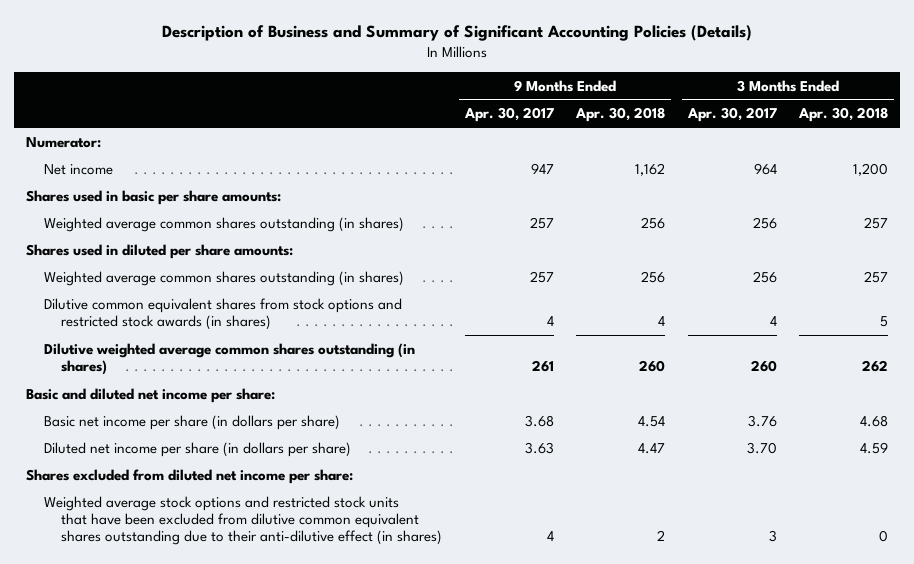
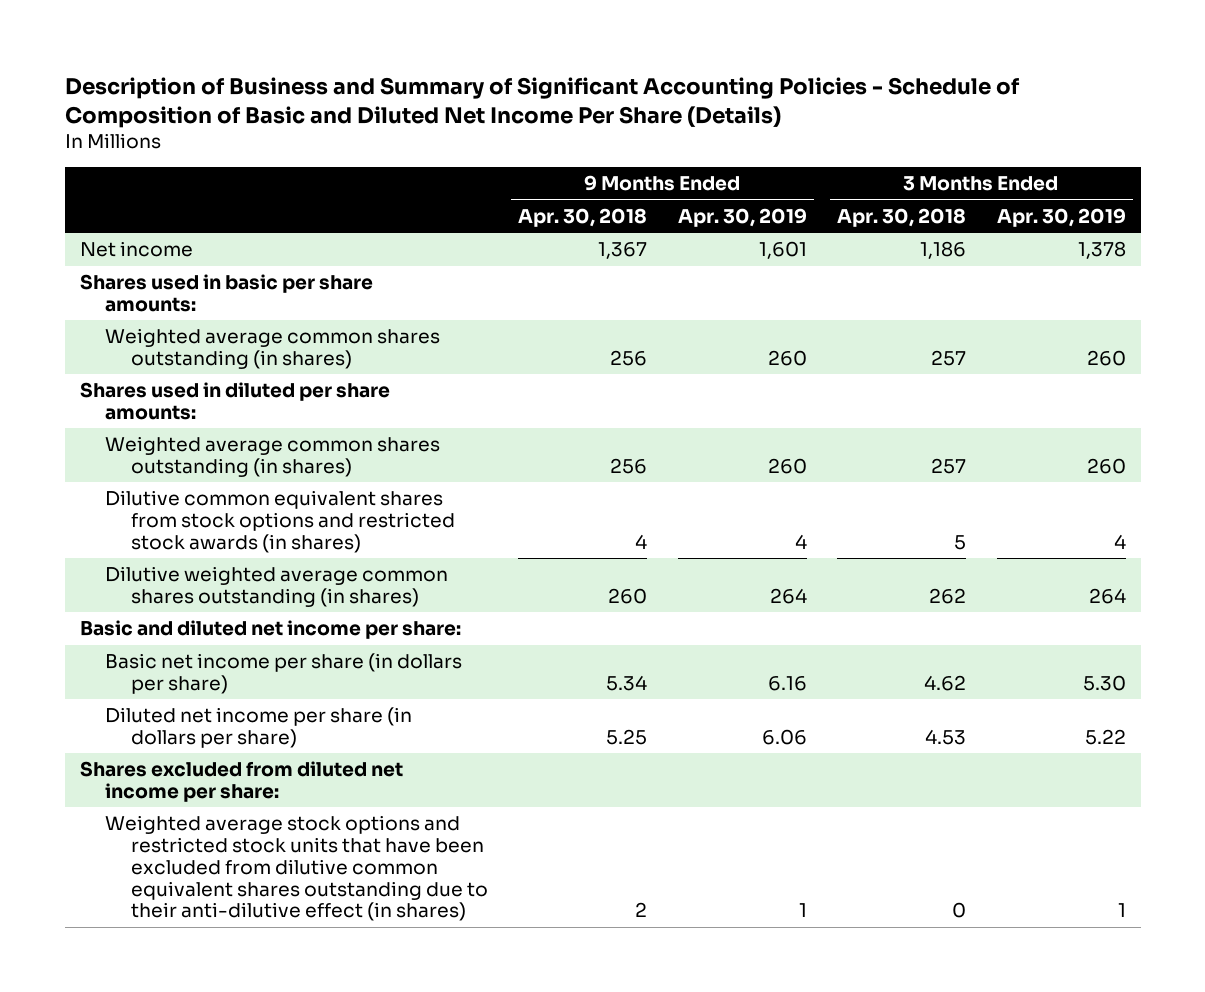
[161,25,752,42] Description of Business and Summary of Significant Accounting Policies (Details) -> [64,76,1020,128] Description of Business and Summary of Significant Accounting Policies - Schedule of Composition of Basic and Diluted Net Income Per Share (Details)
[463,107,554,123] Apr. 30, 2017 -> none
[686,107,777,123] Apr. 30, 2017 -> none
none -> [677,207,807,227] Apr. 30, 2019
none -> [996,207,1126,227] Apr. 30, 2019
[25,136,101,148] Numerator: -> none
[635,162,666,176] 1,162 -> [598,242,648,260] 1,367
[853,162,889,176] 1,200 -> [920,241,967,260] 1,186
[638,415,666,427] 4.54 -> [606,674,648,691] 5.34
[860,414,889,427] 4.68 -> [924,674,967,691] 4.62
[638,442,666,454] 4.47 -> [606,728,648,745] 5.25
[860,441,889,454] 4.59 -> [925,728,967,745] 4.53

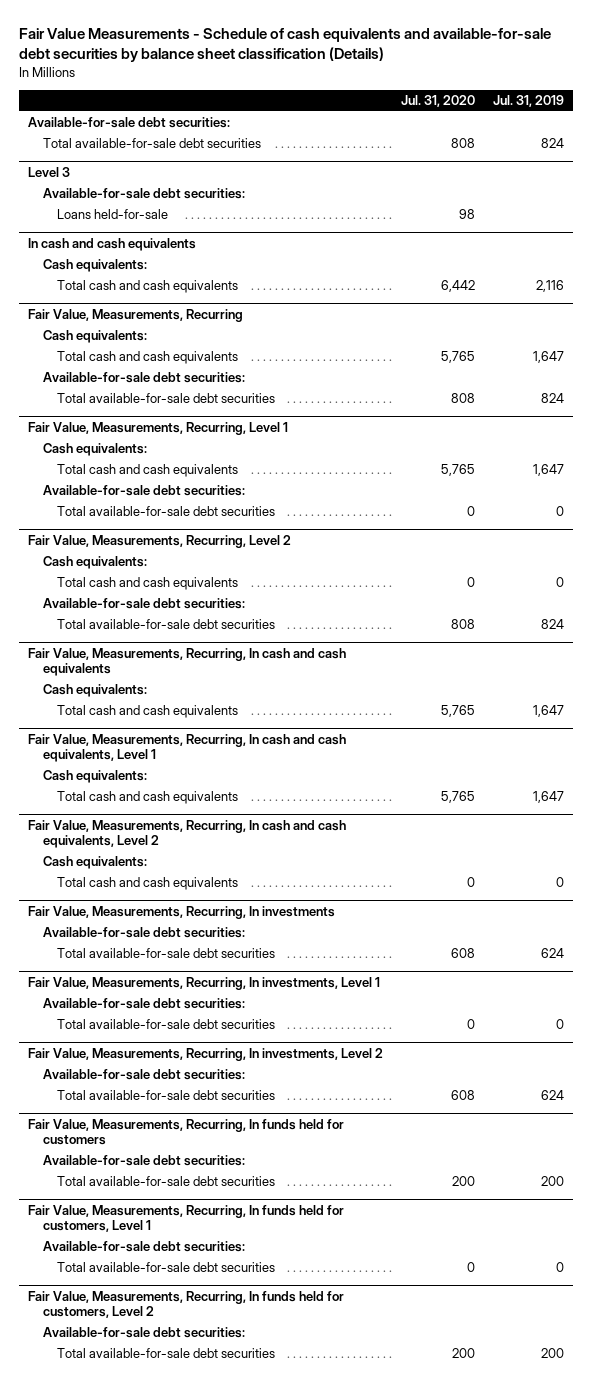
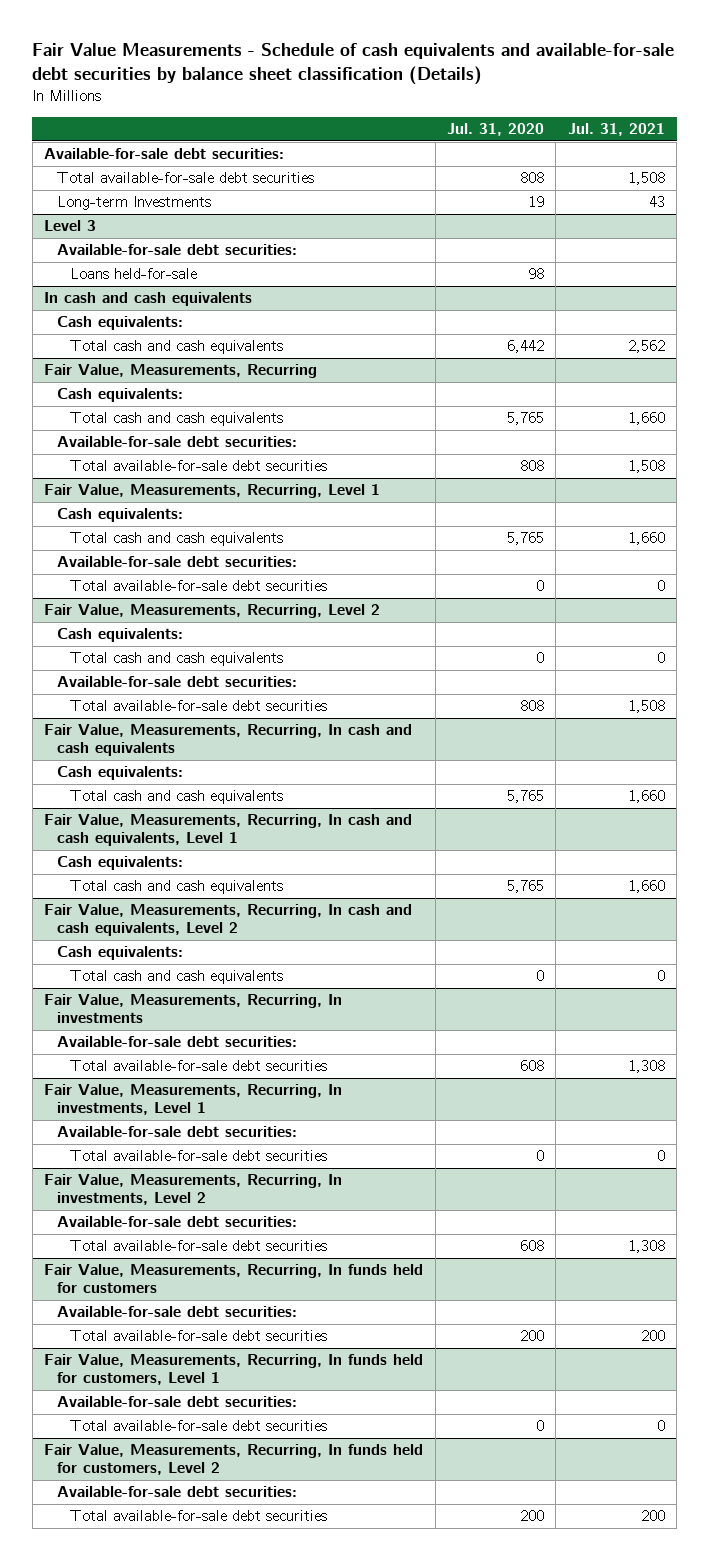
[492,94,564,107] Jul. 31, 2019 -> none
none -> [567,123,665,137] Jul. 31, 2021
none -> [56,196,211,211] Long-term Investments

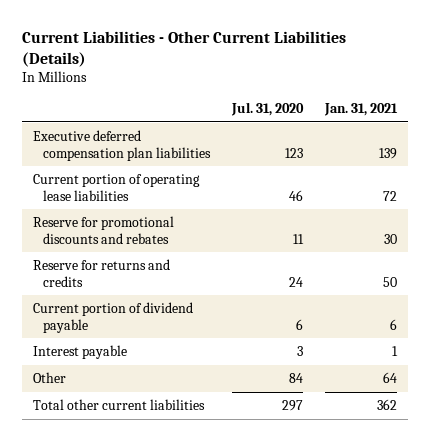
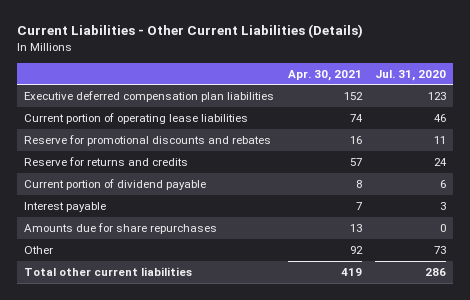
[323,102,398,116] Jan. 31, 2021 -> none
none -> [287,69,362,81] Apr. 30, 2021
none -> [23,222,217,234] Amounts due for share repurchases
[288,372,303,383] 84 -> [434,245,447,254] 73
[281,399,303,411] 297 -> [425,267,447,276] 286

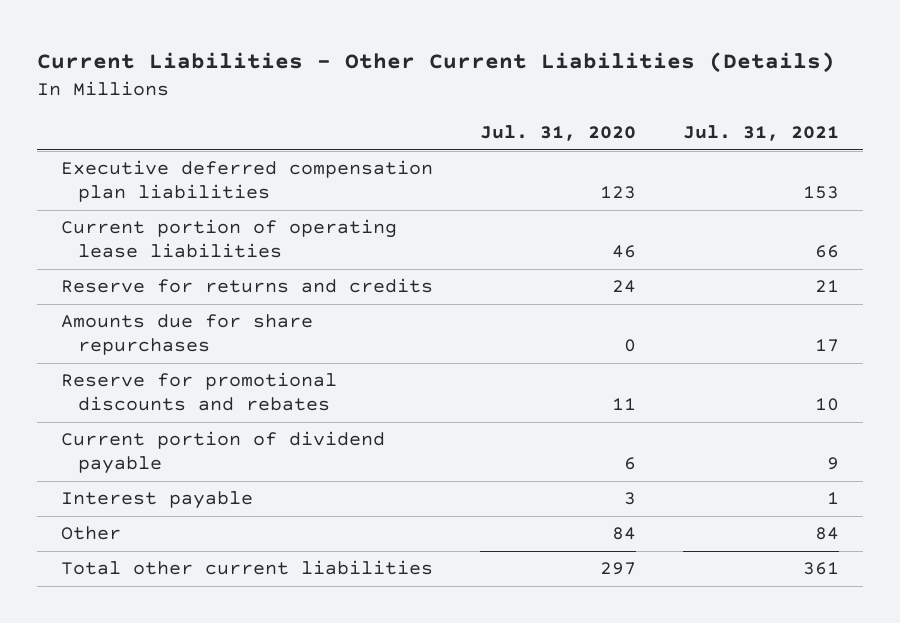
[287,69,362,81] Apr. 30, 2021 -> none
none -> [683,125,840,142] Jul. 31, 2021
[23,222,217,234] Amounts due for share repurchases -> [60,314,313,356] Amounts due for share repurchases
[23,134,271,146] Reserve for promotional discounts and rebates -> [60,372,337,412] Reserve for promotional discounts and rebates
[434,245,447,254] 73 -> [611,527,636,541] 84
[425,267,447,276] 286 -> [599,562,636,576] 297

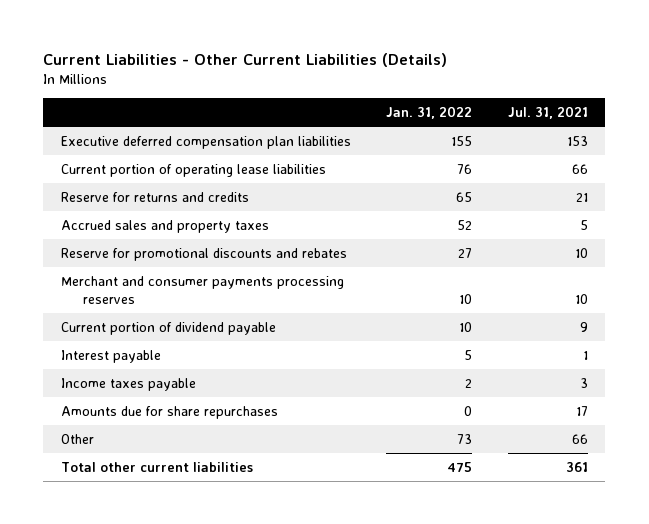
[479,125,636,142] Jul. 31, 2020 -> none
none -> [386,106,473,120] Jan. 31, 2022
none -> [60,219,269,233] Accrued sales and property taxes
none -> [60,275,344,304] Merchant and consumer payments processing reserves
none -> [60,377,196,391] Income taxes payable
[60,314,313,356] Amounts due for share repurchases -> [60,405,278,419] Amounts due for share repurchases
[815,527,840,541] 84 -> [571,433,588,444] 66

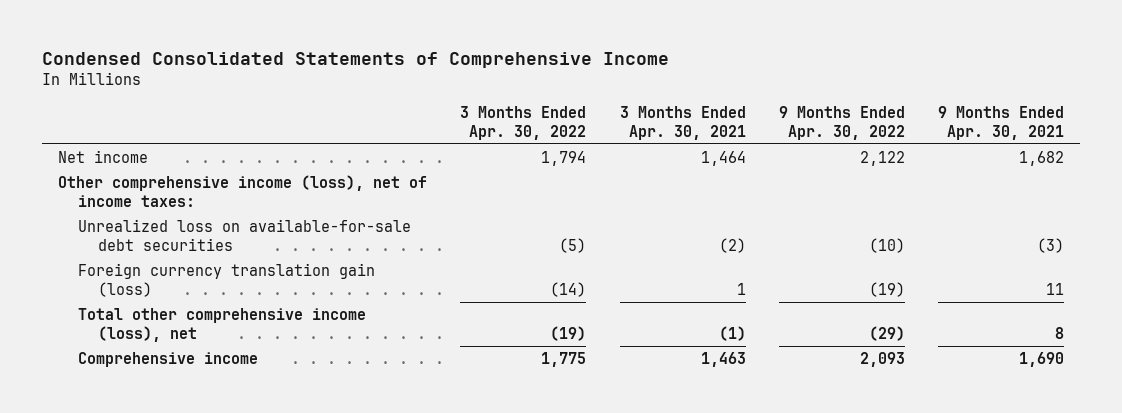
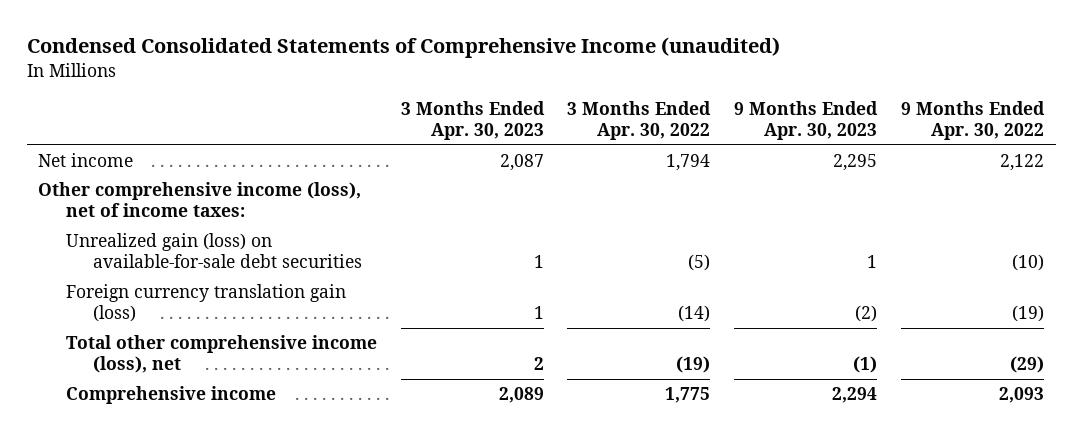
[41,51,669,68] Condensed Consolidated Statements of Comprehensive Income -> [26,37,780,59] Condensed Consolidated Statements of Comprehensive Income (unaudited)
[619,106,746,140] 3 Months Ended Apr. 30, 2021 -> none
[937,106,1064,140] 9 Months Ended Apr. 30, 2021 -> none
none -> [400,101,545,141] 3 Months Ended Apr. 30, 2023
none -> [734,101,879,141] 9 Months Ended Apr. 30, 2023
[77,218,411,251] Unrealized loss on available-for-sale debt securities -> [65,232,363,269] Unrealized gain (loss) on available-for-sale debt securities

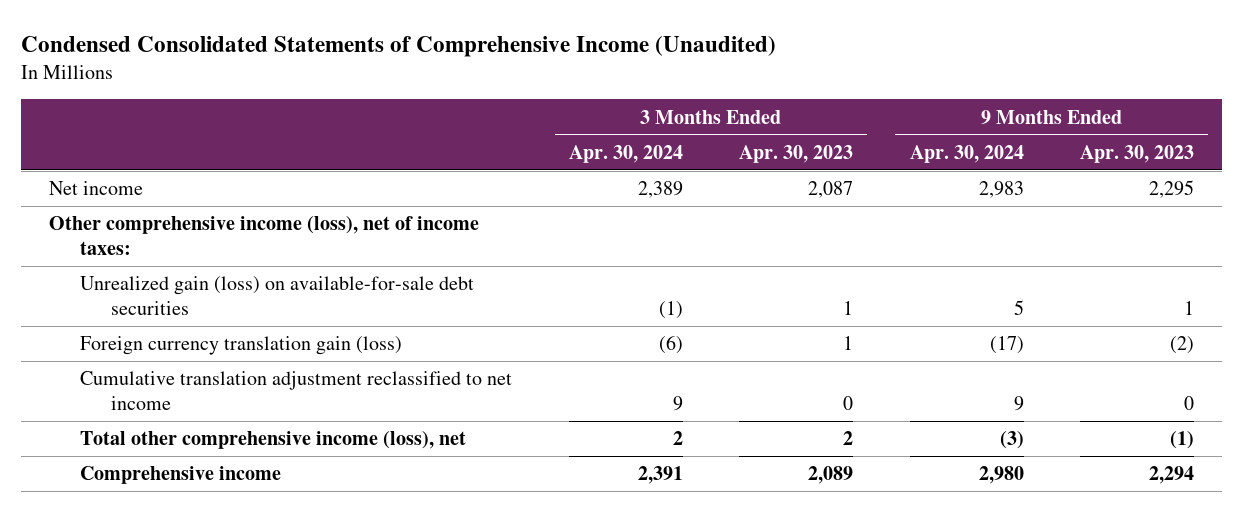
[26,37,780,59] Condensed Consolidated Statements of Comprehensive Income (unaudited) -> [20,36,776,58] Condensed Consolidated Statements of Comprehensive Income (Unaudited)
[567,101,712,141] 3 Months Ended Apr. 30, 2022 -> none
[900,101,1045,141] 9 Months Ended Apr. 30, 2022 -> none
none -> [568,144,683,163] Apr. 30, 2024
none -> [909,144,1024,163] Apr. 30, 2024
none -> [80,371,513,411] Cumulative translation adjustment reclassified to net income

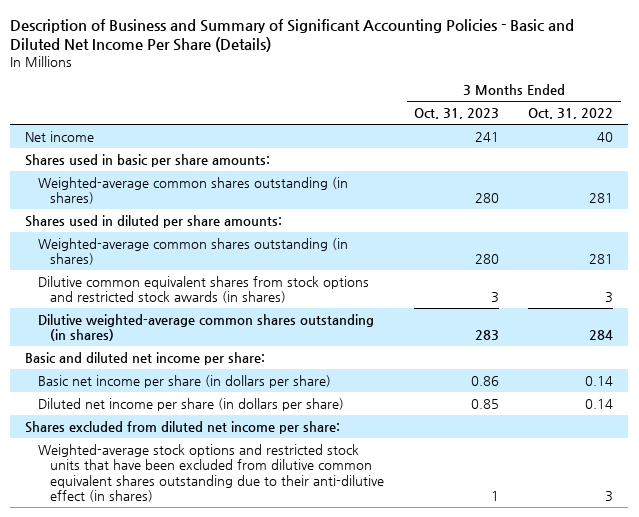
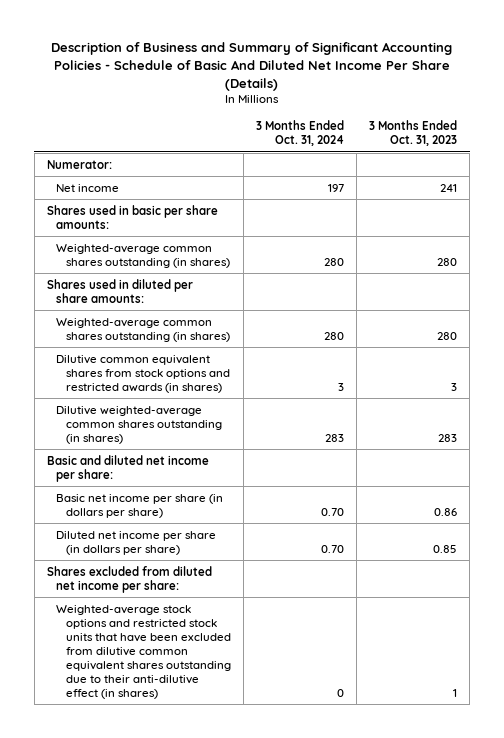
[10,18,575,52] Description of Business and Summary of Significant Accounting Policies - Basic and Diluted Net Income Per Share (Details) -> [51,42,453,91] Description of Business and Summary of Significant Accounting Policies - Schedule of Basic And Diluted Net Income Per Share (Details)
[528,107,614,119] Oct. 31, 2022 -> none
none -> [255,120,344,147] 3 Months Ended Oct. 31, 2024
none -> [47,159,113,169] Numerator:
[37,275,369,304] Dilutive common equivalent shares from stock options and restricted stock awards (in shares) -> [56,354,230,393] Dilutive common equivalent shares from stock options and restricted awards (in shares)

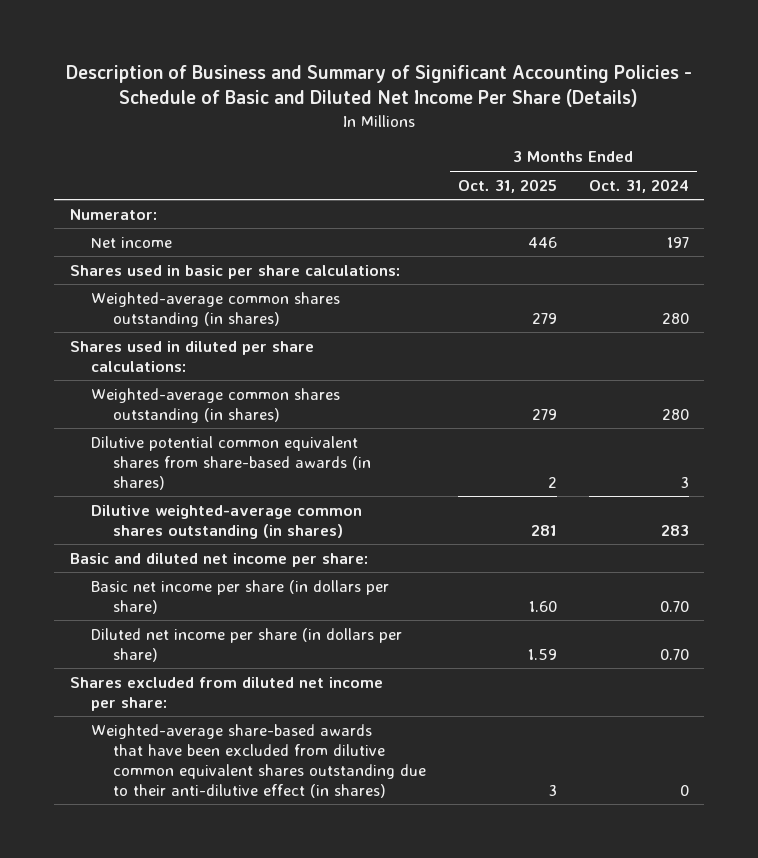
[51,42,453,91] Description of Business and Summary of Significant Accounting Policies - Schedule of Basic And Diluted Net Income Per Share (Details) -> [66,65,693,108] Description of Business and Summary of Significant Accounting Policies - Schedule of Basic and Diluted Net Income Per Share (Details)
[369,120,458,147] 3 Months Ended Oct. 31, 2023 -> none
none -> [457,178,557,193] Oct. 31, 2025
[47,204,219,229] Shares used in basic per share amounts: -> [69,264,400,279] Shares used in basic per share calculations:
[47,278,194,303] Shares used in diluted per share amounts: -> [69,340,314,372] Shares used in diluted per share calculations:
[56,354,230,393] Dilutive common equivalent shares from stock options and restricted awards (in shares) -> [91,435,372,490] Dilutive potential common equivalent shares from share-based awards (in shares)
[56,604,231,699] Weighted-average stock options and restricted stock units that have been excluded from dilutive common equivalent shares outstanding due to their anti-dilutive effect (in shares) -> [91,723,427,798] Weighted-average share-based awards that have been excluded from dilutive common equivalent shares outstanding due to their anti-dilutive effect (in shares)

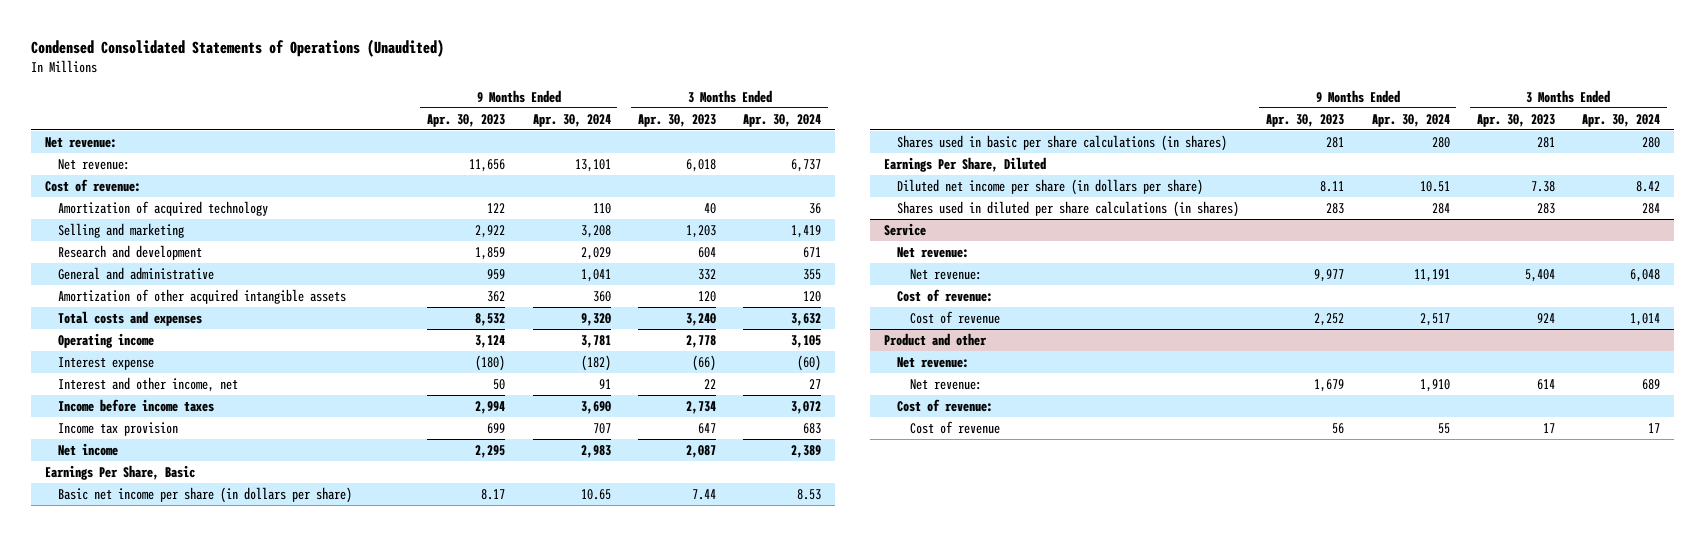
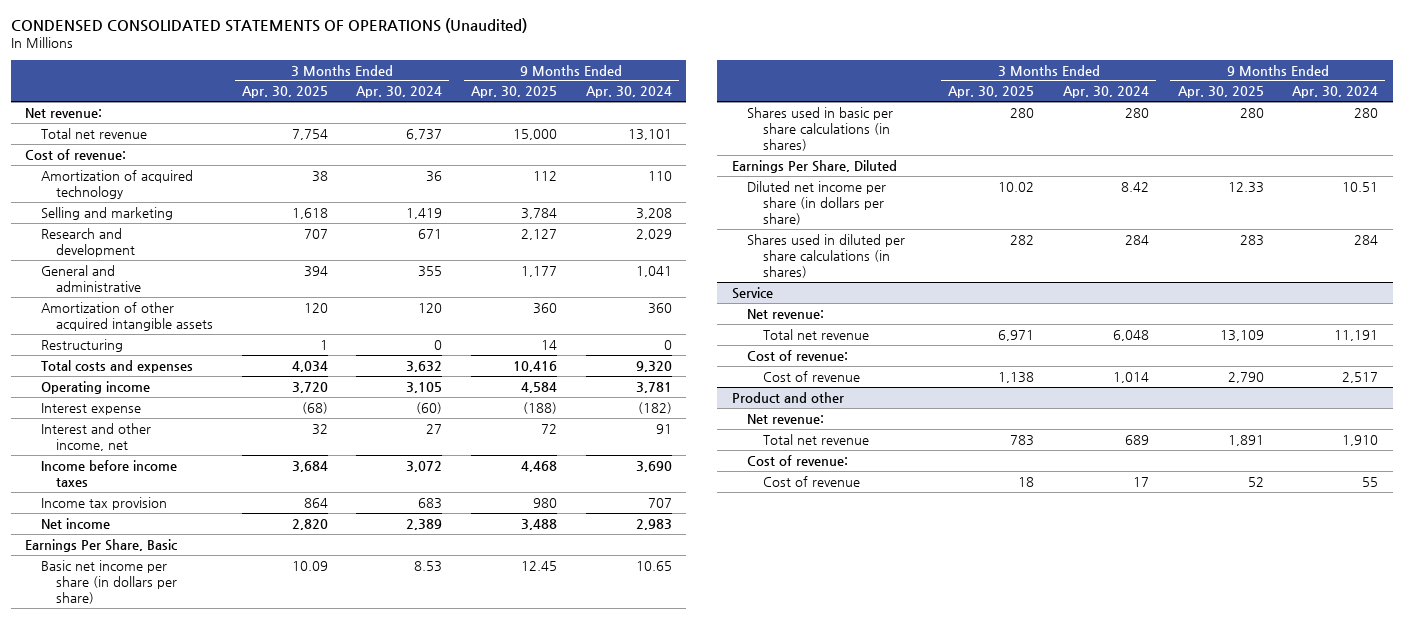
[31,39,445,58] Condensed Consolidated Statements of Operations (Unaudited) -> [10,18,527,34] CONDENSED CONSOLIDATED STATEMENTS OF OPERATIONS (Unaudited)
[427,113,506,127] Apr. 30, 2023 -> none
[637,113,716,127] Apr. 30, 2023 -> none
none -> [241,86,328,99] Apr. 30, 2025
none -> [470,86,557,99] Apr. 30, 2025
[57,158,130,170] Net revenue: -> [40,127,147,139] Total net revenue
none -> [40,338,123,352] Restructuring
[910,268,983,280] Net revenue: -> [762,328,869,340] Total net revenue
[910,378,983,390] Net revenue: -> [762,433,869,445] Total net revenue

